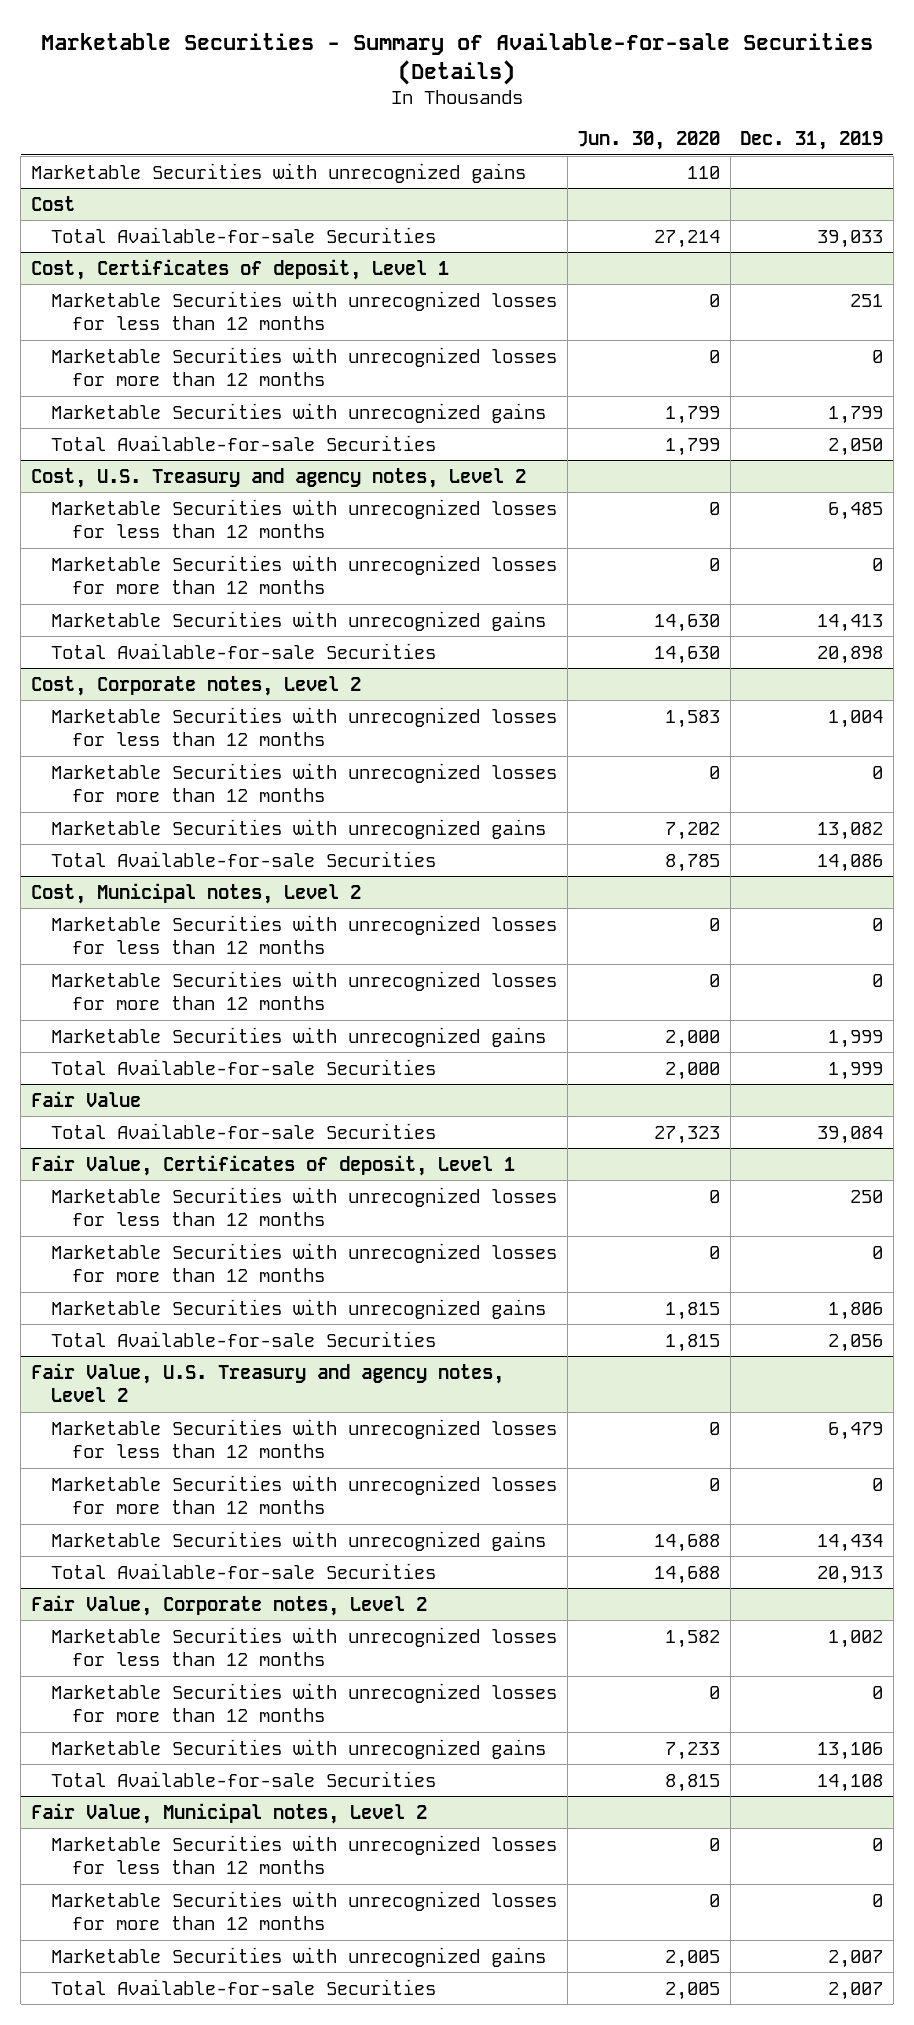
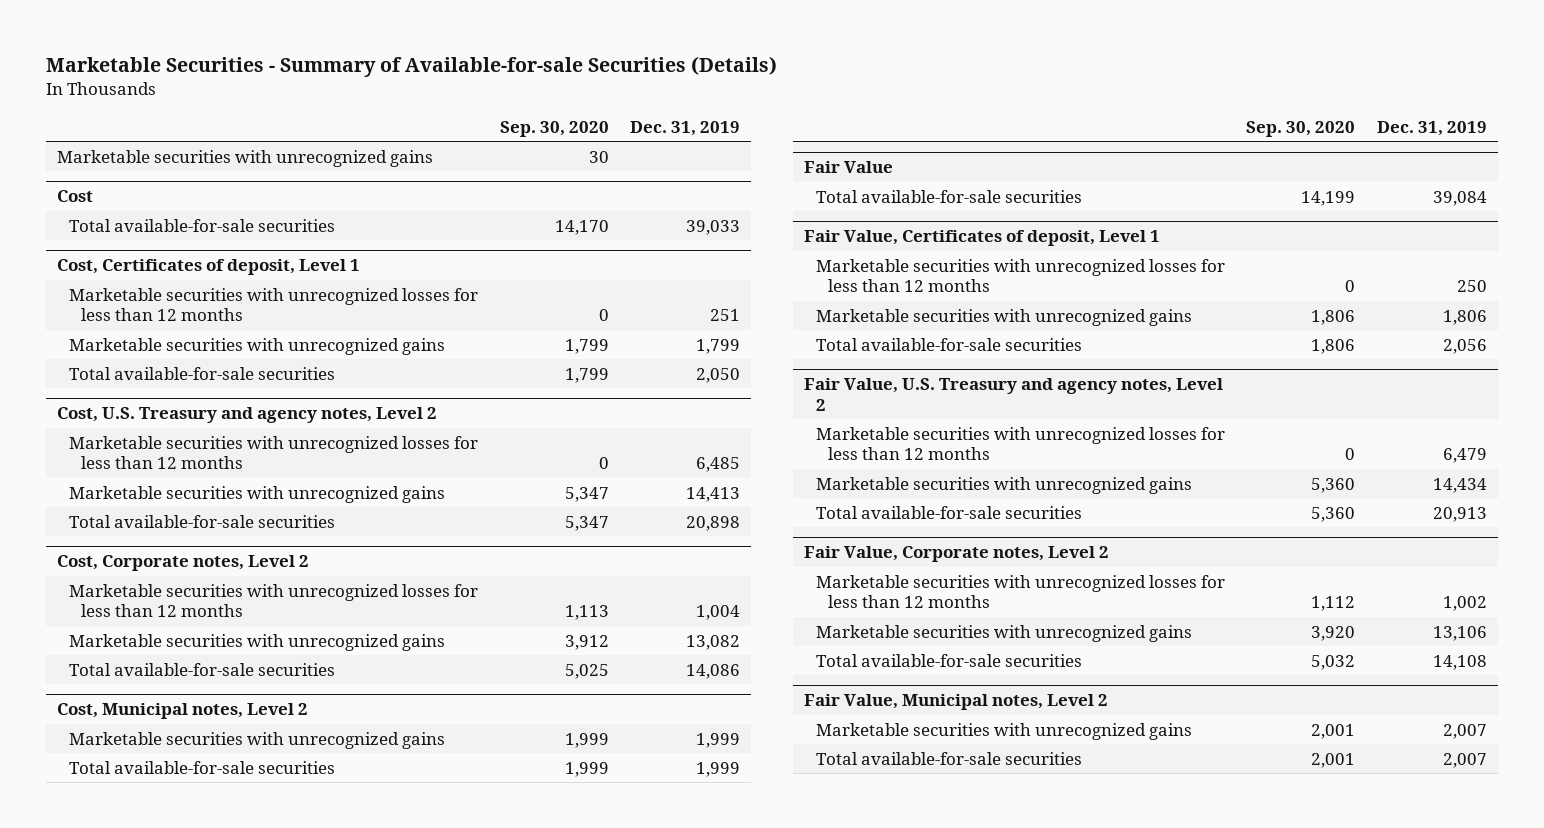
[577,131,721,151] Jun. 30, 2020 -> none
none -> [499,120,609,137] Sep. 30, 2020
[30,162,526,183] Marketable Securities with unrecognized gains -> [57,149,434,167] Marketable securities with unrecognized gains
[51,226,437,243] Total Available-for-sale Securities -> [69,218,336,232] Total available-for-sale securities
[51,346,558,387] Marketable Securities with unrecognized losses for more than 12 months -> none
[51,290,558,331] Marketable Securities with unrecognized losses for less than 12 months -> [69,287,479,322] Marketable securities with unrecognized losses for less than 12 months
[51,402,547,423] Marketable Securities with unrecognized gains -> [69,337,446,355] Marketable securities with unrecognized gains
[51,434,437,451] Total Available-for-sale Securities -> [69,366,336,380] Total available-for-sale securities
[51,554,558,595] Marketable Securities with unrecognized losses for more than 12 months -> none
[51,498,558,539] Marketable Securities with unrecognized losses for less than 12 months -> [69,435,479,470] Marketable securities with unrecognized losses for less than 12 months
[51,610,547,631] Marketable Securities with unrecognized gains -> [69,485,446,503] Marketable securities with unrecognized gains
[51,642,437,659] Total Available-for-sale Securities -> [69,514,336,528] Total available-for-sale securities
[51,762,558,803] Marketable Securities with unrecognized losses for more than 12 months -> none
[51,706,558,747] Marketable Securities with unrecognized losses for less than 12 months -> [69,583,479,618] Marketable securities with unrecognized losses for less than 12 months
[51,818,547,839] Marketable Securities with unrecognized gains -> [69,633,446,651] Marketable securities with unrecognized gains
[51,850,437,867] Total Available-for-sale Securities -> [69,662,336,676] Total available-for-sale securities
[51,914,558,955] Marketable Securities with unrecognized losses for less than 12 months -> none
[51,970,558,1011] Marketable Securities with unrecognized losses for more than 12 months -> none
[51,1026,547,1047] Marketable Securities with unrecognized gains -> [69,731,446,749] Marketable securities with unrecognized gains
[51,1058,437,1075] Total Available-for-sale Securities -> [69,760,336,774] Total available-for-sale securities
[51,1122,437,1139] Total Available-for-sale Securities -> [815,189,1082,203] Total available-for-sale securities
[51,1242,558,1283] Marketable Securities with unrecognized losses for more than 12 months -> none
[51,1186,558,1227] Marketable Securities with unrecognized losses for less than 12 months -> [815,258,1225,293] Marketable securities with unrecognized losses for less than 12 months
[51,1298,547,1319] Marketable Securities with unrecognized gains -> [815,308,1192,326] Marketable securities with unrecognized gains
[51,1330,437,1347] Total Available-for-sale Securities -> [815,337,1082,351] Total available-for-sale securities
[51,1474,558,1515] Marketable Securities with unrecognized losses for more than 12 months -> none
[51,1418,558,1459] Marketable Securities with unrecognized losses for less than 12 months -> [815,426,1225,461] Marketable securities with unrecognized losses for less than 12 months
[51,1530,547,1551] Marketable Securities with unrecognized gains -> [815,476,1192,494] Marketable securities with unrecognized gains
[51,1562,437,1579] Total Available-for-sale Securities -> [815,505,1082,519] Total available-for-sale securities
[51,1682,558,1723] Marketable Securities with unrecognized losses for more than 12 months -> none
[51,1626,558,1667] Marketable Securities with unrecognized losses for less than 12 months -> [815,574,1225,609] Marketable securities with unrecognized losses for less than 12 months
[51,1738,547,1759] Marketable Securities with unrecognized gains -> [815,624,1192,642] Marketable securities with unrecognized gains
[51,1770,437,1787] Total Available-for-sale Securities -> [815,653,1082,667] Total available-for-sale securities
[51,1834,558,1875] Marketable Securities with unrecognized losses for less than 12 months -> none
[51,1890,558,1931] Marketable Securities with unrecognized losses for more than 12 months -> none
[51,1946,547,1967] Marketable Securities with unrecognized gains -> [815,722,1192,740] Marketable securities with unrecognized gains
[51,1978,437,1995] Total Available-for-sale Securities -> [815,751,1082,765] Total available-for-sale securities

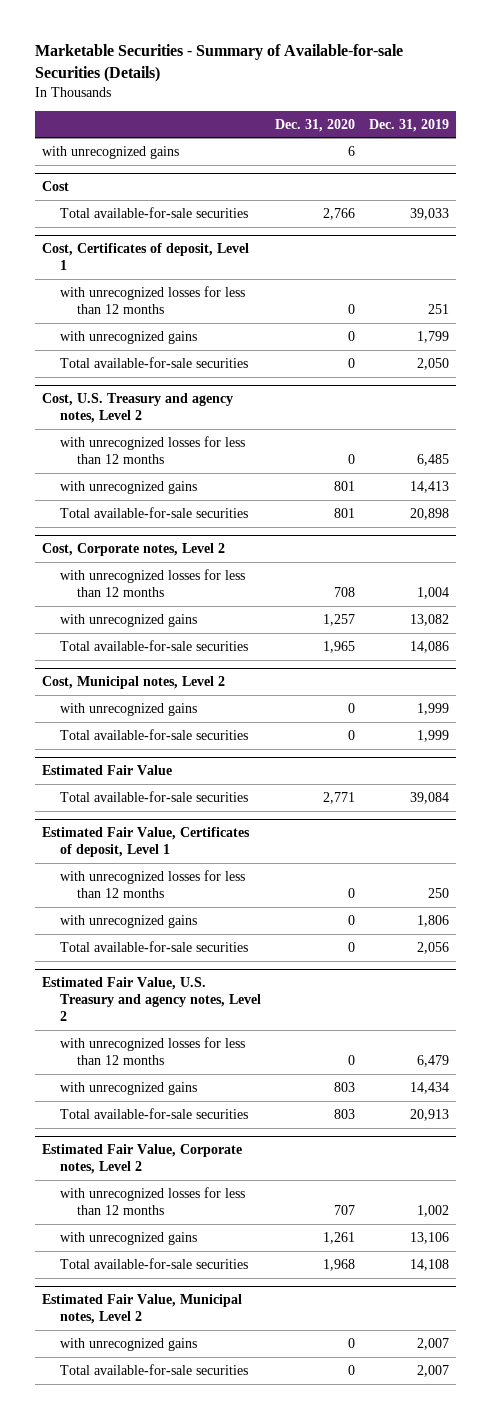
[499,120,609,137] Sep. 30, 2020 -> none
none -> [274,118,355,132] Dec. 31, 2020
[57,149,434,167] Marketable securities with unrecognized gains -> [41,145,179,159] with unrecognized gains
[69,287,479,322] Marketable securities with unrecognized losses for less than 12 months -> [59,285,245,314] with unrecognized losses for less than 12 months
[69,337,446,355] Marketable securities with unrecognized gains -> [59,330,197,344] with unrecognized gains
[69,435,479,470] Marketable securities with unrecognized losses for less than 12 months -> [59,435,245,464] with unrecognized losses for less than 12 months
[69,485,446,503] Marketable securities with unrecognized gains -> [59,480,197,494] with unrecognized gains
[69,583,479,618] Marketable securities with unrecognized losses for less than 12 months -> [59,568,245,597] with unrecognized losses for less than 12 months
[69,633,446,651] Marketable securities with unrecognized gains -> [59,613,197,627] with unrecognized gains
[69,731,446,749] Marketable securities with unrecognized gains -> [59,702,197,716] with unrecognized gains
[803,161,893,174] Fair Value -> [41,765,172,776] Estimated Fair Value
[803,230,1160,247] Fair Value, Certificates of deposit, Level 1 -> [41,827,250,858] Estimated Fair Value, Certificates of deposit, Level 1
[815,258,1225,293] Marketable securities with unrecognized losses for less than 12 months -> [59,869,245,898] with unrecognized losses for less than 12 months
[815,308,1192,326] Marketable securities with unrecognized gains -> [59,914,197,928] with unrecognized gains
[803,378,1223,411] Fair Value, U.S. Treasury and agency notes, Level 2 -> [41,977,261,1022] Estimated Fair Value, U.S. Treasury and agency notes, Level 2
[815,426,1225,461] Marketable securities with unrecognized losses for less than 12 months -> [59,1036,245,1065] with unrecognized losses for less than 12 months
[815,476,1192,494] Marketable securities with unrecognized gains -> [59,1081,197,1095] with unrecognized gains
[803,546,1109,563] Fair Value, Corporate notes, Level 2 -> [41,1144,242,1175] Estimated Fair Value, Corporate notes, Level 2
[815,574,1225,609] Marketable securities with unrecognized losses for less than 12 months -> [59,1186,245,1215] with unrecognized losses for less than 12 months
[815,624,1192,642] Marketable securities with unrecognized gains -> [59,1231,197,1245] with unrecognized gains
[803,694,1108,711] Fair Value, Municipal notes, Level 2 -> [41,1294,242,1325] Estimated Fair Value, Municipal notes, Level 2
[815,722,1192,740] Marketable securities with unrecognized gains -> [59,1337,197,1351] with unrecognized gains

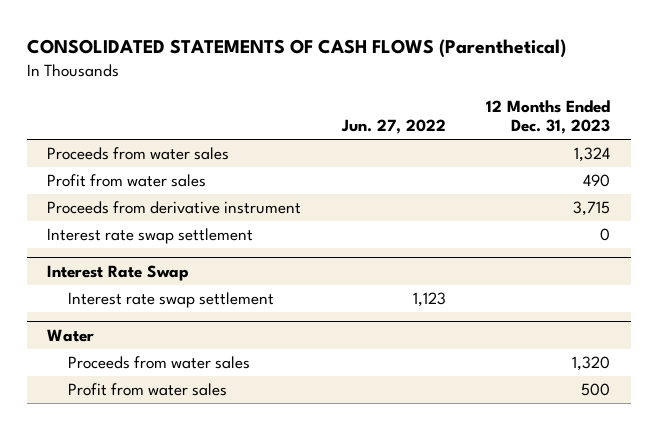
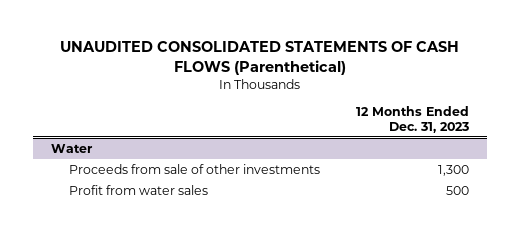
[26,38,566,58] CONSOLIDATED STATEMENTS OF CASH FLOWS (Parenthetical) -> [59,41,459,75] UNAUDITED CONSOLIDATED STATEMENTS OF CASH FLOWS (Parenthetical)
[340,119,446,135] Jun. 27, 2022 -> none
[47,147,230,161] Proceeds from water sales -> none
[47,174,207,188] Profit from water sales -> none
[47,201,302,215] Proceeds from derivative instrument -> none
[47,228,254,245] Interest rate swap settlement -> none
[47,265,190,282] Interest Rate Swap -> none
[67,292,274,309] Interest rate swap settlement -> none
[67,356,250,370] Proceeds from water sales -> [68,164,320,175] Proceeds from sale of other investments
[572,356,611,372] 1,320 -> [437,165,469,177] 1,300

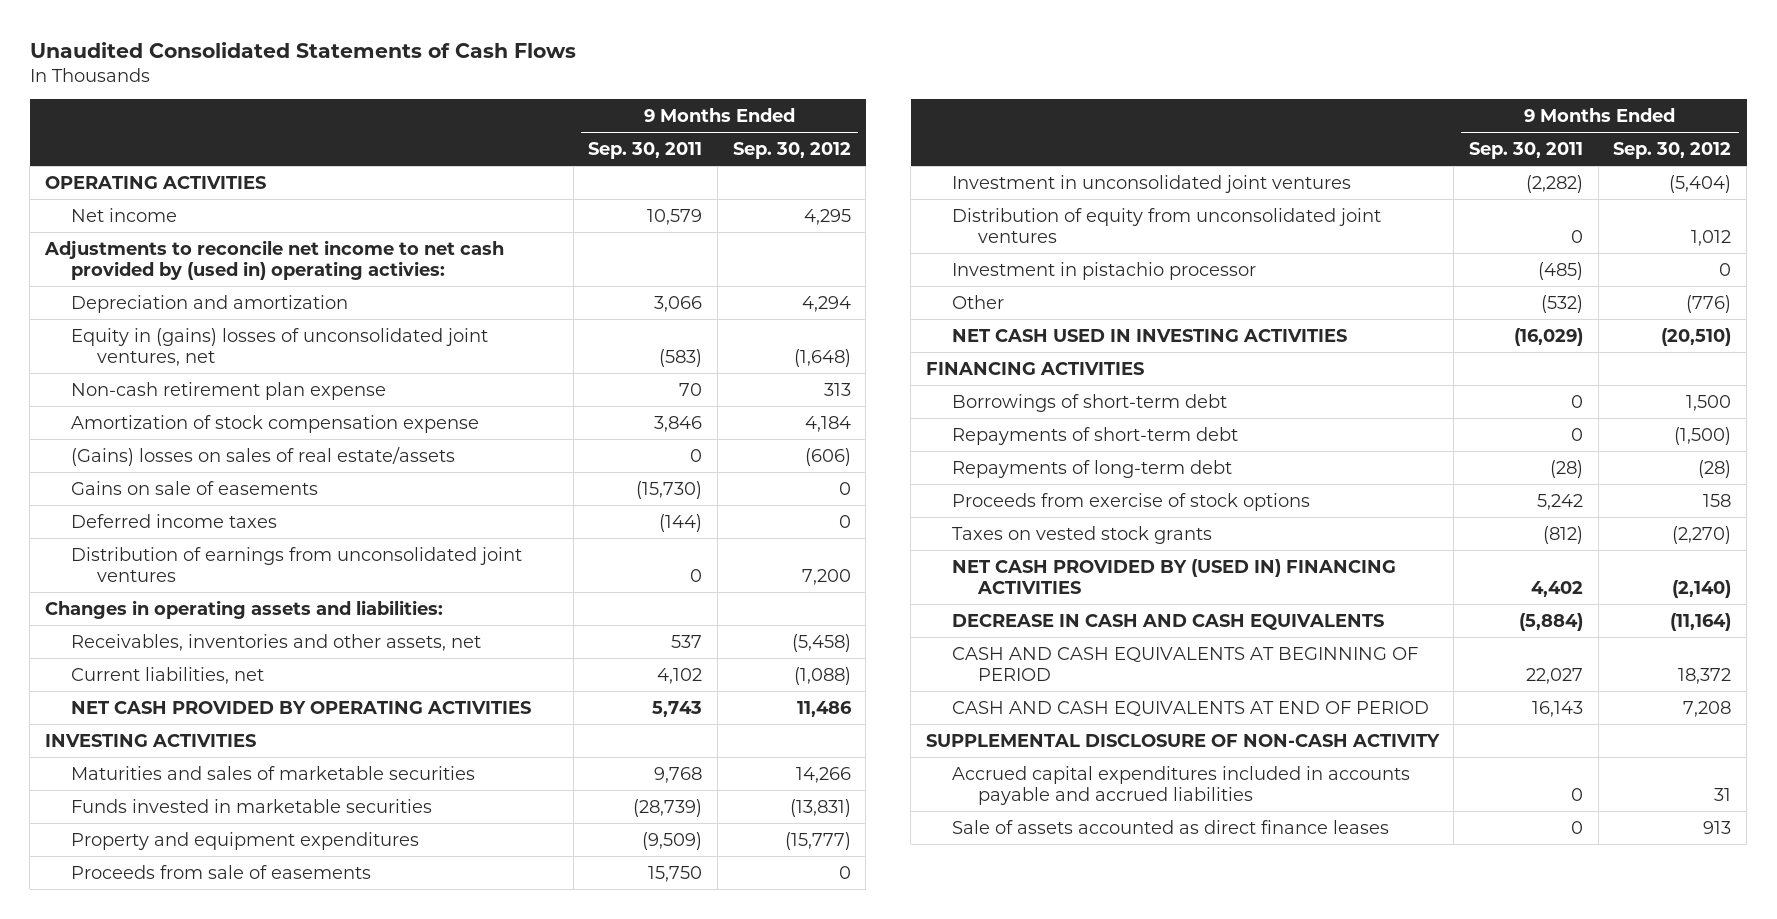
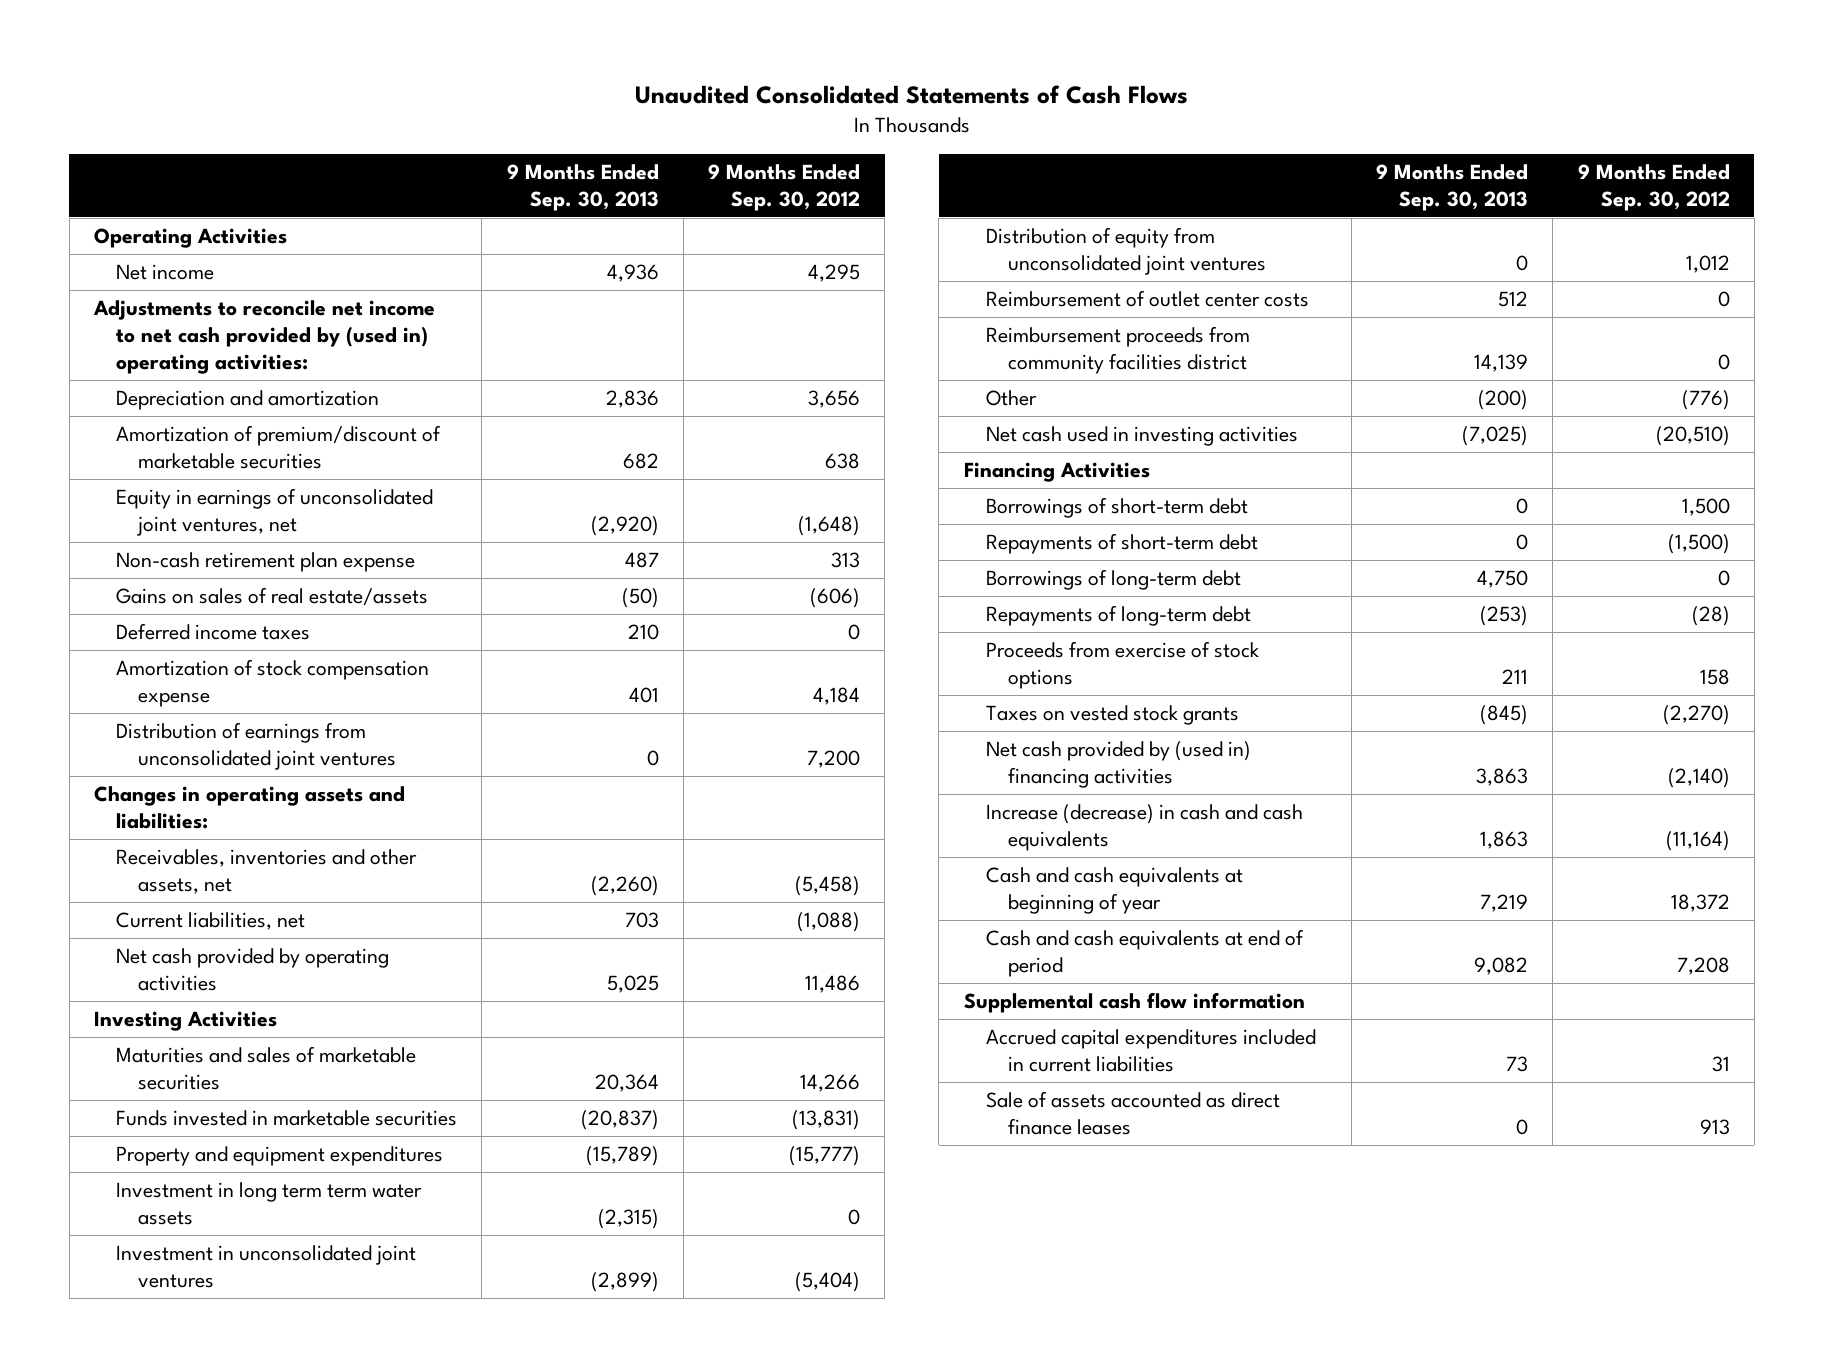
[588,141,703,159] Sep. 30, 2011 -> none
none -> [506,163,659,212] 9 Months Ended Sep. 30, 2013
[45,175,267,189] OPERATING ACTIVITIES -> [94,228,288,249] Operating Activities
[44,239,505,281] Adjustments to reconcile net income to net cash provided by (used in) operating activies: -> [93,300,436,375] Adjustments to reconcile net income to net cash provided by (used in) operating activities:
[801,295,851,312] 4,294 -> [808,390,861,409] 3,656
none -> [116,425,442,470] Amortization of premium/discount of marketable securities
[71,327,489,367] Equity in (gains) losses of unconsolidated joint ventures, net -> [116,488,434,537] Equity in earnings of unconsolidated joint ventures, net
[71,480,319,495] Gains on sale of easements -> none
[71,446,456,466] (Gains) losses on sales of real estate/assets -> [116,587,429,607] Gains on sales of real estate/assets
[71,414,480,433] Amortization of stock compensation expense -> [116,659,430,708] Amortization of stock compensation expense
[71,700,532,714] NET CASH PROVIDED BY OPERATING ACTIVITIES -> [116,948,390,992] Net cash provided by operating activities
[45,733,257,747] INVESTING ACTIVITIES -> [94,1011,278,1032] Investing Activities
[71,864,372,879] Proceeds from sale of easements -> none
none -> [116,1182,423,1226] Investment in long term term water assets
[951,261,1256,280] Investment in pistachio processor -> none
none -> [985,290,1309,308] Reimbursement of outlet center costs
none -> [985,326,1250,375] Reimbursement proceeds from community facilities district
[951,328,1347,342] NET CASH USED IN INVESTING ACTIVITIES -> [985,426,1298,447] Net cash used in investing activities
[925,361,1144,375] FINANCING ACTIVITIES -> [963,462,1150,483] Financing Activities
none -> [985,569,1241,591] Borrowings of long-term debt
[951,558,1396,595] NET CASH PROVIDED BY (USED IN) FINANCING ACTIVITIES -> [985,741,1251,789] Net cash provided by (used in) financing activities
[951,613,1384,630] DECREASE IN CASH AND CASH EQUIVALENTS -> [985,804,1303,852] Increase (decrease) in cash and cash equivalents
[951,646,1418,682] CASH AND CASH EQUIVALENTS AT BEGINNING OF PERIOD -> [985,867,1243,915] Cash and cash equivalents at beginning of year
[951,700,1429,717] CASH AND CASH EQUIVALENTS AT END OF PERIOD -> [985,929,1304,978] Cash and cash equivalents at end of period
[925,733,1440,747] SUPPLEMENTAL DISCLOSURE OF NON-CASH ACTIVITY -> [963,992,1305,1014] Supplemental cash flow information
[951,765,1410,806] Accrued capital expenditures included in accounts payable and accrued liabilities -> [985,1029,1316,1073] Accrued capital expenditures included in current liabilities

